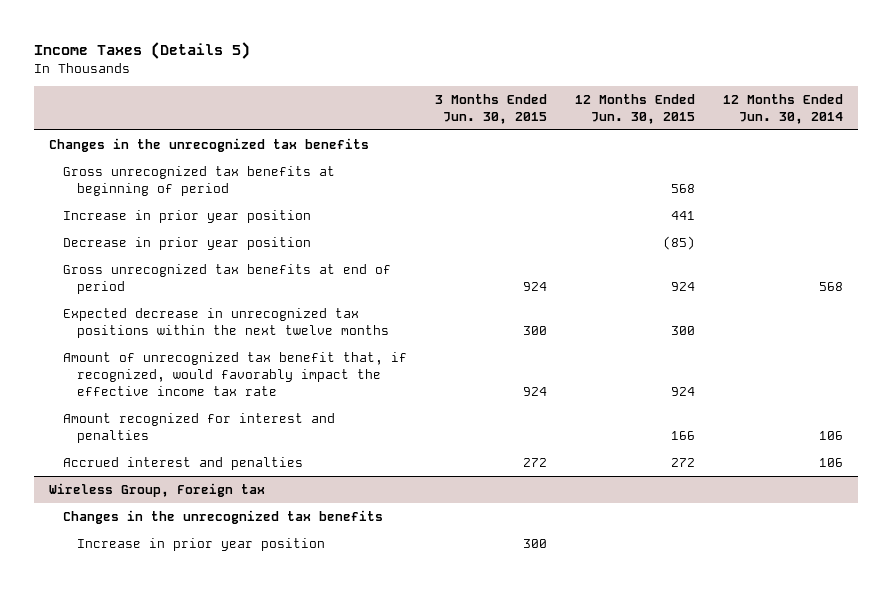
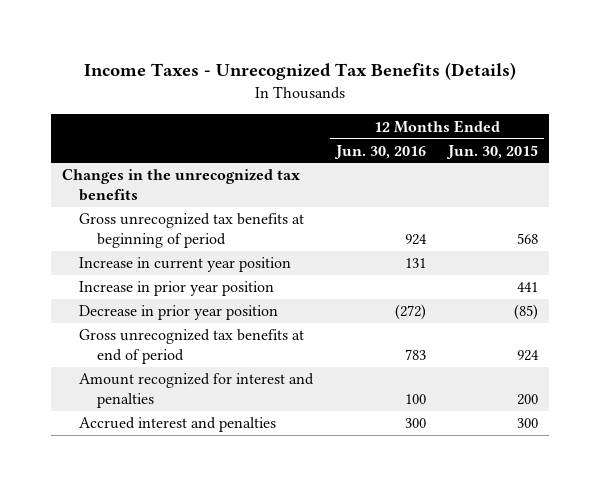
[34,41,251,59] Income Taxes (Details 5) -> [84,62,517,81] Income Taxes - Unrecognized Tax Benefits (Details)
[434,94,547,125] 3 Months Ended Jun. 30, 2015 -> none
[723,94,844,125] 12 Months Ended Jun. 30, 2014 -> none
none -> [333,144,426,159] Jun. 30, 2016
none -> [79,257,292,273] Increase in current year position
[62,308,389,339] Expected decrease in unrecognized tax positions within the next twelve months -> none
[62,352,407,397] Amount of unrecognized tax benefit that, if recognized, would favorably impact the effective income tax rate -> none
[48,483,265,498] Wireless Group, Foreign tax -> none
[62,510,383,525] Changes in the unrecognized tax benefits -> none
[76,538,325,552] Increase in prior year position -> none
[671,431,696,441] 166 -> [517,394,539,406] 200
[671,458,696,468] 272 -> [517,418,539,429] 300

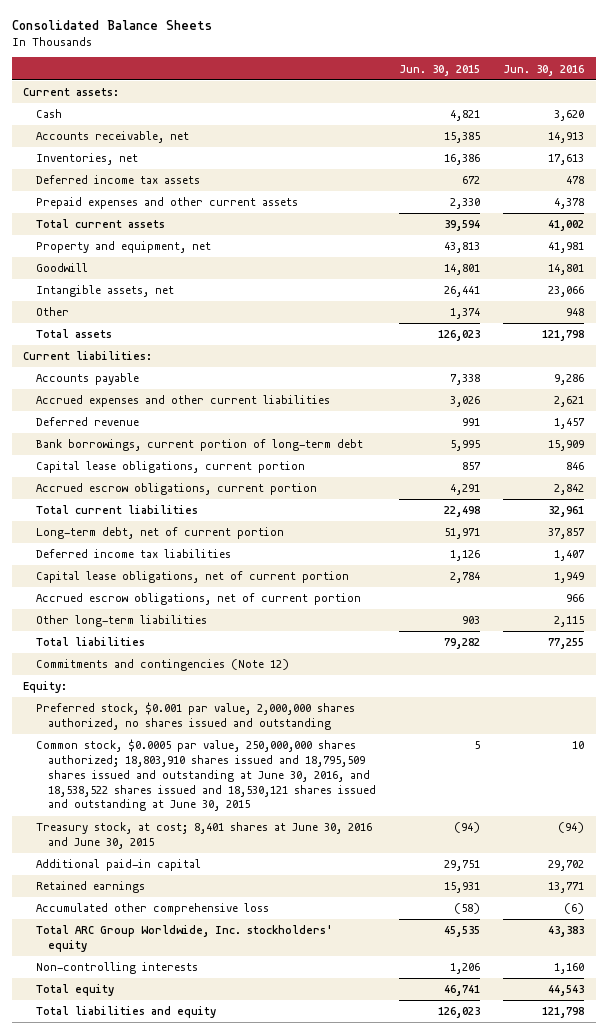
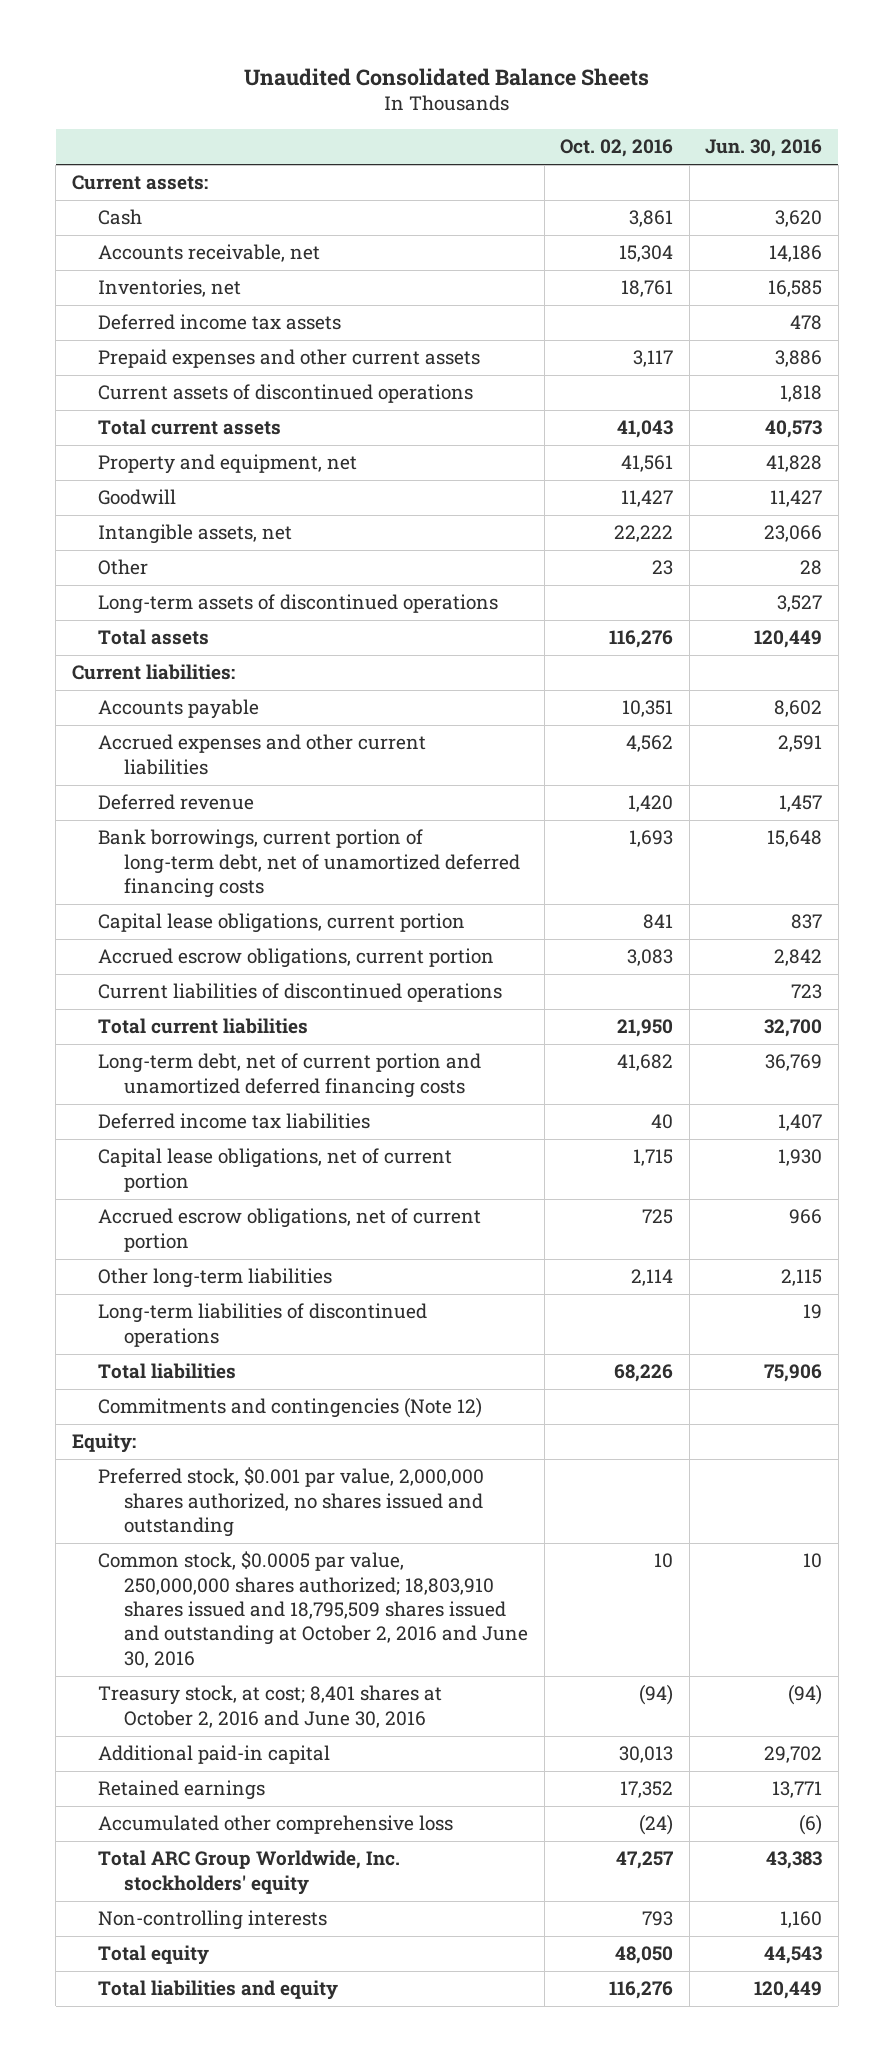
[11,19,212,30] Consolidated Balance Sheets -> [243,67,649,86] Unaudited Consolidated Balance Sheets
[399,64,481,76] Jun. 30, 2015 -> none
none -> [560,139,674,158] Oct. 02, 2016
[548,132,585,144] 14,913 -> [769,245,823,263] 14,186
[548,154,585,166] 17,613 -> [768,280,823,298] 16,585
[554,198,585,210] 4,378 -> [775,350,823,368] 3,886
none -> [97,384,473,404] Current assets of discontinued operations
[548,220,585,232] 41,002 -> [765,420,823,439] 40,573
[548,242,585,254] 41,981 -> [766,455,823,473] 41,828
[548,264,585,276] 14,801 -> [770,490,823,508] 11,427
[566,308,585,317] 948 -> [800,560,823,576] 28
none -> [97,594,498,615] Long-term assets of discontinued operations
[542,330,585,342] 121,798 -> [754,630,823,649] 120,449
[554,374,585,386] 9,286 -> [774,700,823,718] 8,602
[554,396,585,408] 2,621 -> [778,735,823,753] 2,591
[35,439,363,452] Bank borrowings, current portion of long-term debt -> [97,829,521,899] Bank borrowings, current portion of long-term debt, net of unamortized deferred financing costs
[548,440,585,452] 15,909 -> [767,830,823,848] 15,648
[566,462,585,471] 846 -> [791,914,823,930] 837
none -> [97,983,502,1003] Current liabilities of discontinued operations
[548,506,585,518] 32,961 -> [764,1019,823,1038] 32,700
[35,527,284,540] Long-term debt, net of current portion -> [97,1053,481,1098] Long-term debt, net of current portion and unamortized deferred financing costs
[548,528,586,540] 37,857 -> [765,1054,823,1072] 36,769
[554,572,585,584] 1,949 -> [778,1149,823,1167] 1,930
none -> [97,1303,427,1347] Long-term liabilities of discontinued operations
[548,638,585,650] 77,255 -> [764,1364,823,1383] 75,906
[35,739,377,812] Common stock, $0.0005 par value, 250,000,000 shares authorized; 18,803,910 shares issued and 18,795,509 shares issued and outstanding at June 30, 2016, and 18,538,522 shares issued and 18,530,121 shares issued and outstanding at June 30, 2015 -> [97,1551,529,1668] Common stock, $0.0005 par value, 250,000,000 shares authorized; 18,803,910 shares issued and 18,795,509 shares issued and outstanding at October 2, 2016 and June 30, 2016
[35,822,372,849] Treasury stock, at cost; 8,401 shares at June 30, 2016 and June 30, 2015 -> [97,1685,442,1728] Treasury stock, at cost; 8,401 shares at October 2, 2016 and June 30, 2016
[542,1007,585,1019] 121,798 -> [754,1981,823,2000] 120,449

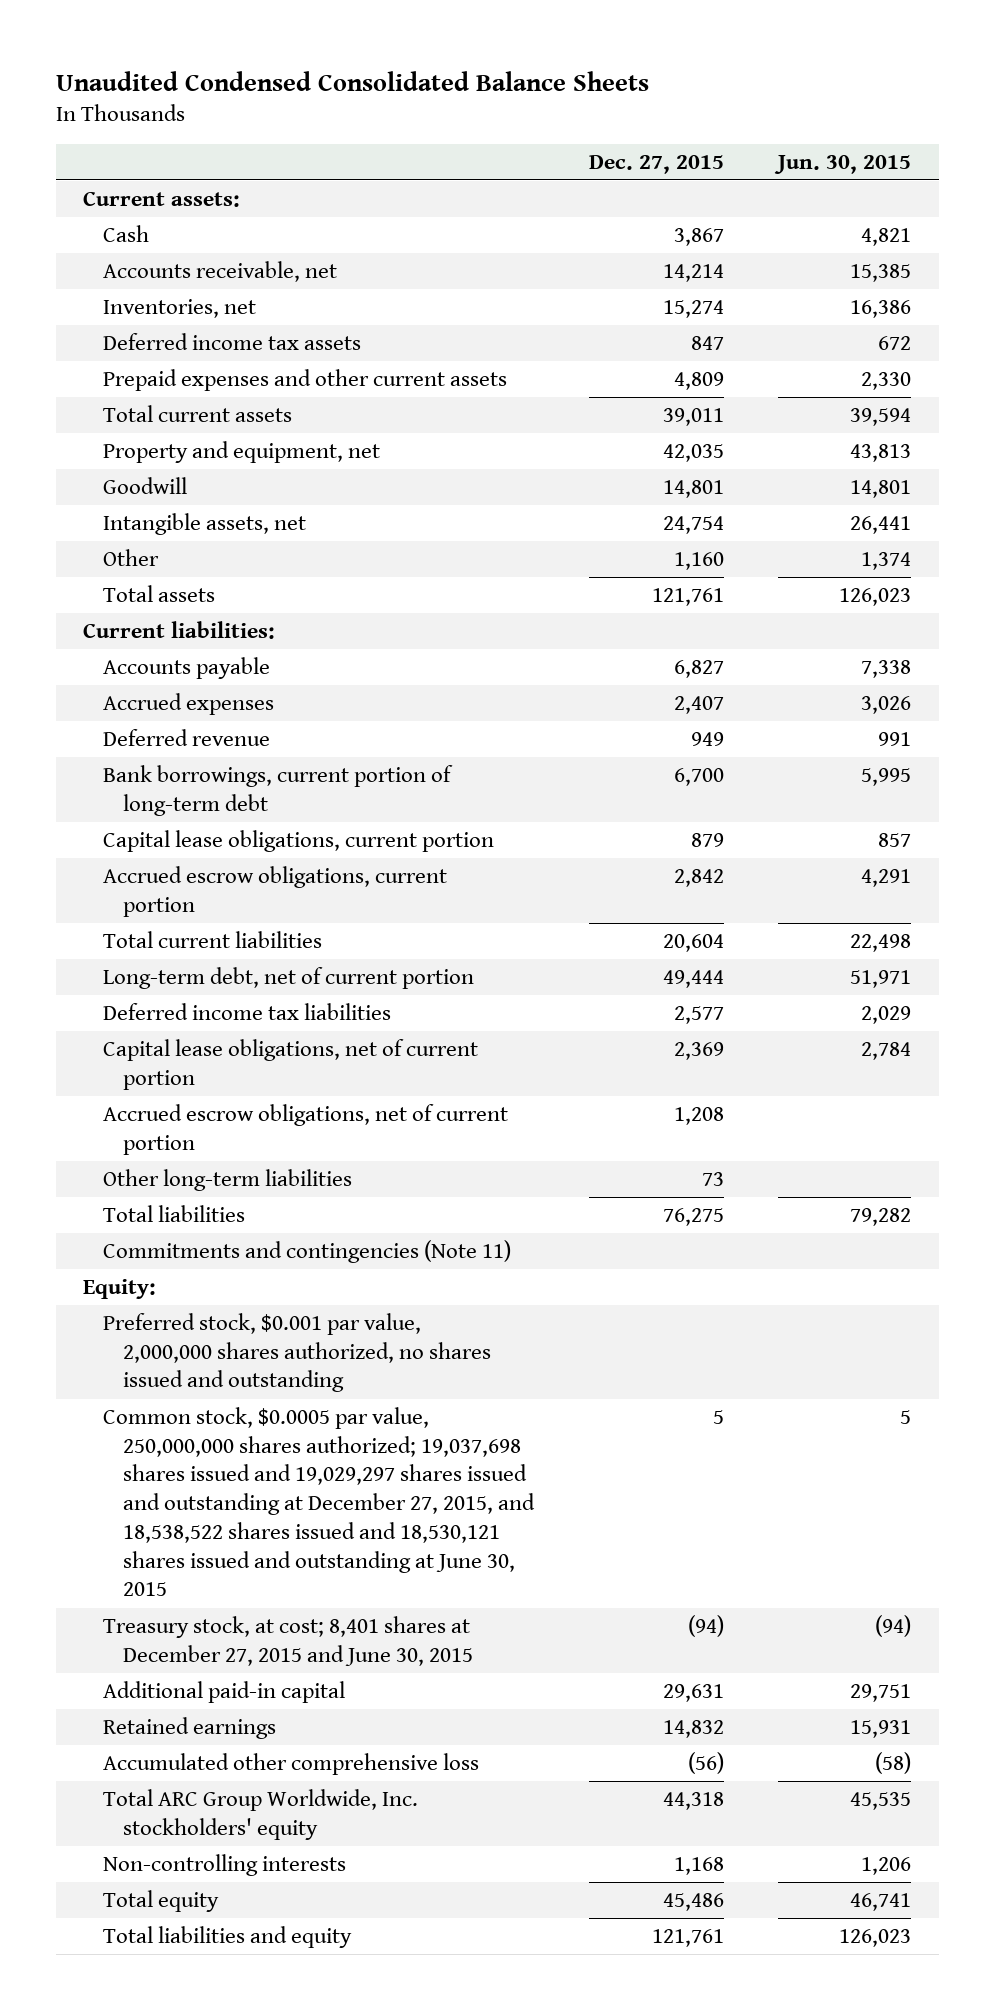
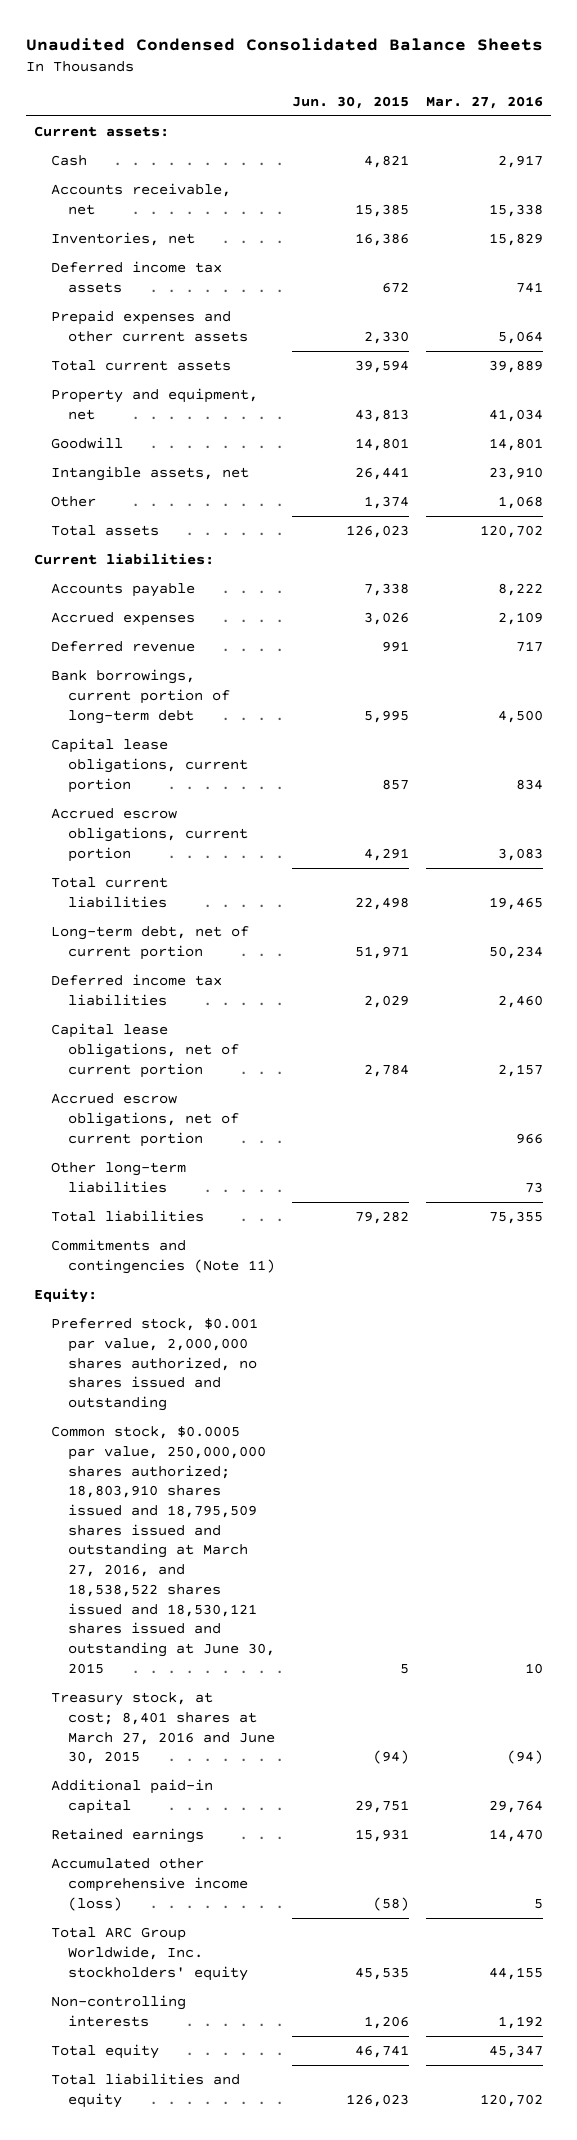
[588,154,724,174] Dec. 27, 2015 -> none
none -> [426,95,544,109] Mar. 27, 2016
[103,1406,536,1597] Common stock, $0.0005 par value, 250,000,000 shares authorized; 19,037,698 shares issued and 19,029,297 shares issued and outstanding at December 27, 2015, and 18,538,522 shares issued and 18,530,121 shares issued and outstanding at June 30, 2015 -> [51,1426,276,1674] Common stock, $0.0005 par value, 250,000,000 shares authorized; 18,803,910 shares issued and 18,795,509 shares issued and outstanding at March 27, 2016, and 18,538,522 shares issued and 18,530,121 shares issued and outstanding at June 30, 2015
[103,1615,474,1666] Treasury stock, at cost; 8,401 shares at December 27, 2015 and June 30, 2015 -> [51,1692,276,1765] Treasury stock, at cost; 8,401 shares at March 27, 2016 and June 30, 2015
[103,1752,480,1775] Accumulated other comprehensive loss -> [51,1858,249,1911] Accumulated other comprehensive income (loss)

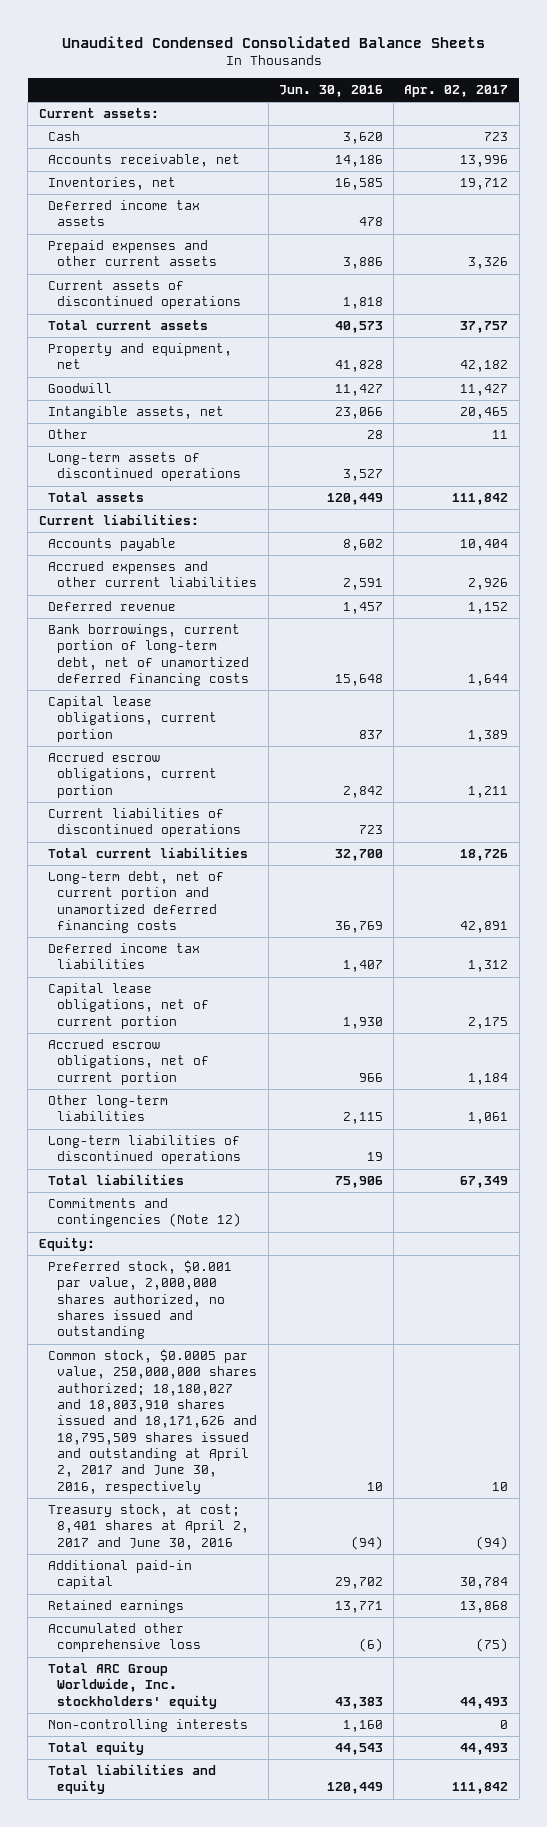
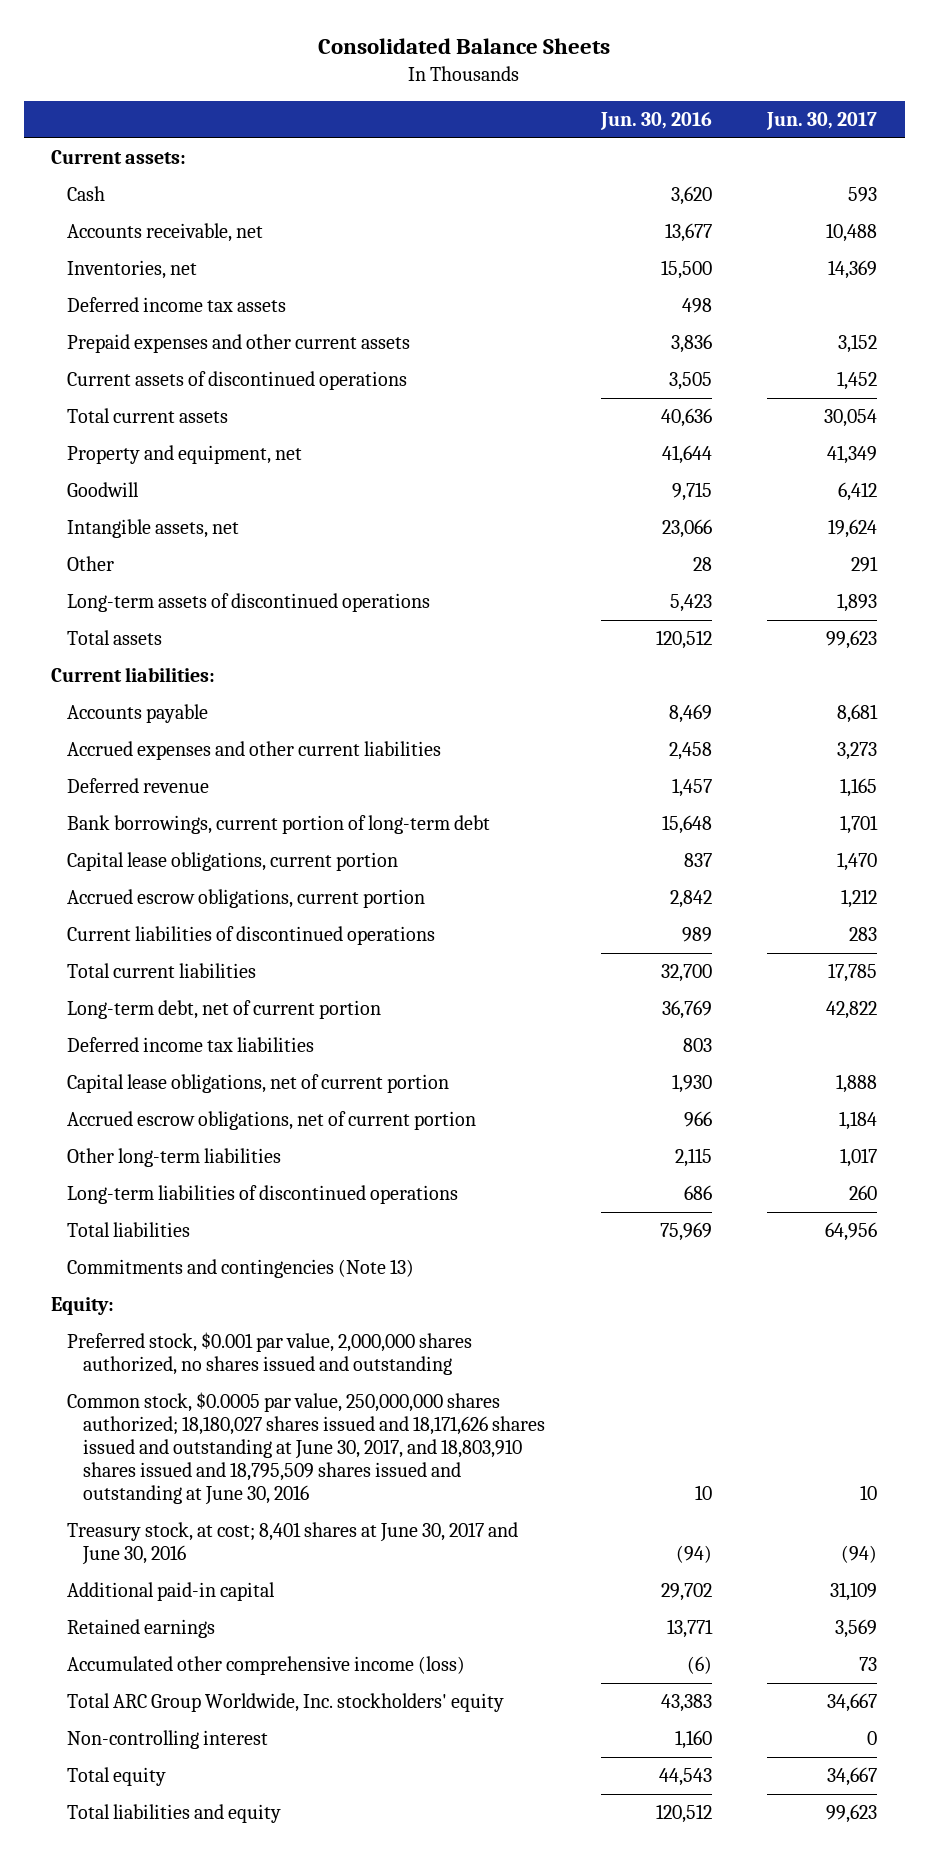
[61,35,485,48] Unaudited Condensed Consolidated Balance Sheets -> [318,38,611,55] Consolidated Balance Sheets
[404,84,509,97] Apr. 02, 2017 -> none
none -> [765,111,877,130] Jun. 30, 2017
[334,155,383,168] 14,186 -> [664,223,712,243] 13,677
[334,178,383,191] 16,585 -> [660,260,712,280] 15,500
[358,217,383,227] 478 -> [681,298,712,314] 498
[342,257,383,270] 3,886 -> [670,334,712,354] 3,836
[342,297,383,310] 1,818 -> [668,372,712,391] 3,505
[334,321,383,334] 40,573 -> [660,408,712,428] 40,636
[334,360,383,373] 41,828 -> [661,445,712,465] 41,644
[334,384,383,397] 11,427 -> [671,482,712,502] 9,715
[342,469,383,482] 3,527 -> [669,594,712,613] 5,423
[326,493,383,506] 120,449 -> [655,630,712,650] 120,512
[342,539,383,552] 8,602 -> [668,704,712,724] 8,469
[342,578,383,591] 2,591 -> [668,742,712,761] 2,458
[48,624,250,687] Bank borrowings, current portion of long-term debt, net of unamortized deferred financing costs -> [67,815,491,835] Bank borrowings, current portion of long-term debt
[358,825,383,835] 723 -> [681,927,712,943] 989
[48,871,225,934] Long-term debt, net of current portion and unamortized deferred financing costs -> [67,1000,382,1020] Long-term debt, net of current portion
[342,960,383,973] 1,407 -> [682,1038,712,1053] 803
[366,1152,383,1162] 19 -> [683,1185,712,1201] 686
[334,1176,383,1189] 75,906 -> [659,1222,712,1242] 75,969
[48,1198,242,1228] Commitments and contingencies (Note 12) -> [67,1259,415,1279] Commitments and contingencies (Note 13)
[48,1349,258,1494] Common stock, $0.0005 par value, 250,000,000 shares authorized; 18,180,027 and 18,803,910 shares issued and 18,171,626 and 18,795,509 shares issued and outstanding at April 2, 2017 and June 30, 2016, respectively -> [67,1392,546,1506] Common stock, $0.0005 par value, 250,000,000 shares authorized; 18,180,027 shares issued and 18,171,626 shares issued and outstanding at June 30, 2017, and 18,803,910 shares issued and 18,795,509 shares issued and outstanding at June 30, 2016
[48,1504,250,1550] Treasury stock, at cost; 8,401 shares at April 2, 2017 and June 30, 2016 -> [67,1522,519,1566] Treasury stock, at cost; 8,401 shares at June 30, 2017 and June 30, 2016
[48,1623,202,1653] Accumulated other comprehensive loss -> [67,1656,466,1676] Accumulated other comprehensive income (loss)
[48,1719,249,1733] Non-controlling interests -> [67,1730,269,1750] Non-controlling interest
[326,1782,383,1795] 120,449 -> [655,1804,712,1824] 120,512

